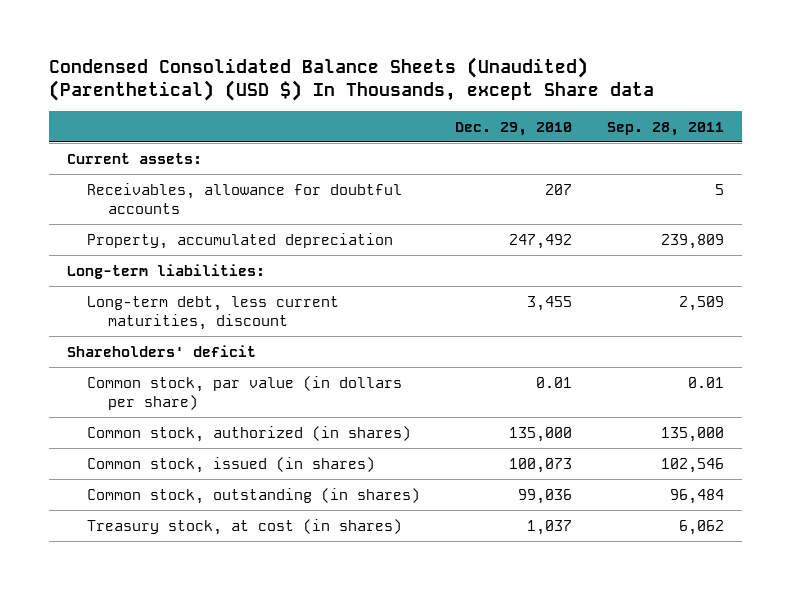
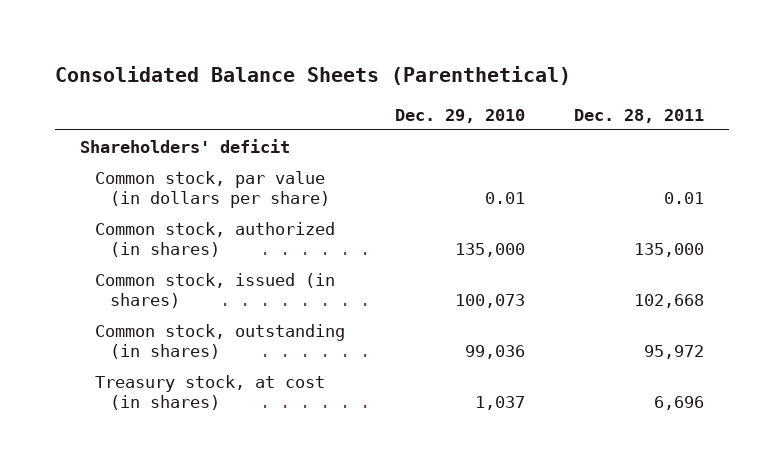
[49,56,655,101] Condensed Consolidated Balance Sheets (Unaudited) (Parenthetical) (USD $) In Thousands, except Share data -> [55,65,572,85] Consolidated Balance Sheets (Parenthetical)
[607,121,725,136] Sep. 28, 2011 -> none
none -> [574,108,705,123] Dec. 28, 2011
[66,152,202,164] Current assets: -> none
[87,182,403,215] Receivables, allowance for doubtful accounts -> none
[87,232,394,249] Property, accumulated depreciation -> none
[66,263,265,279] Long-term liabilities: -> none
[87,295,340,331] Long-term debt, less current maturities, discount -> none

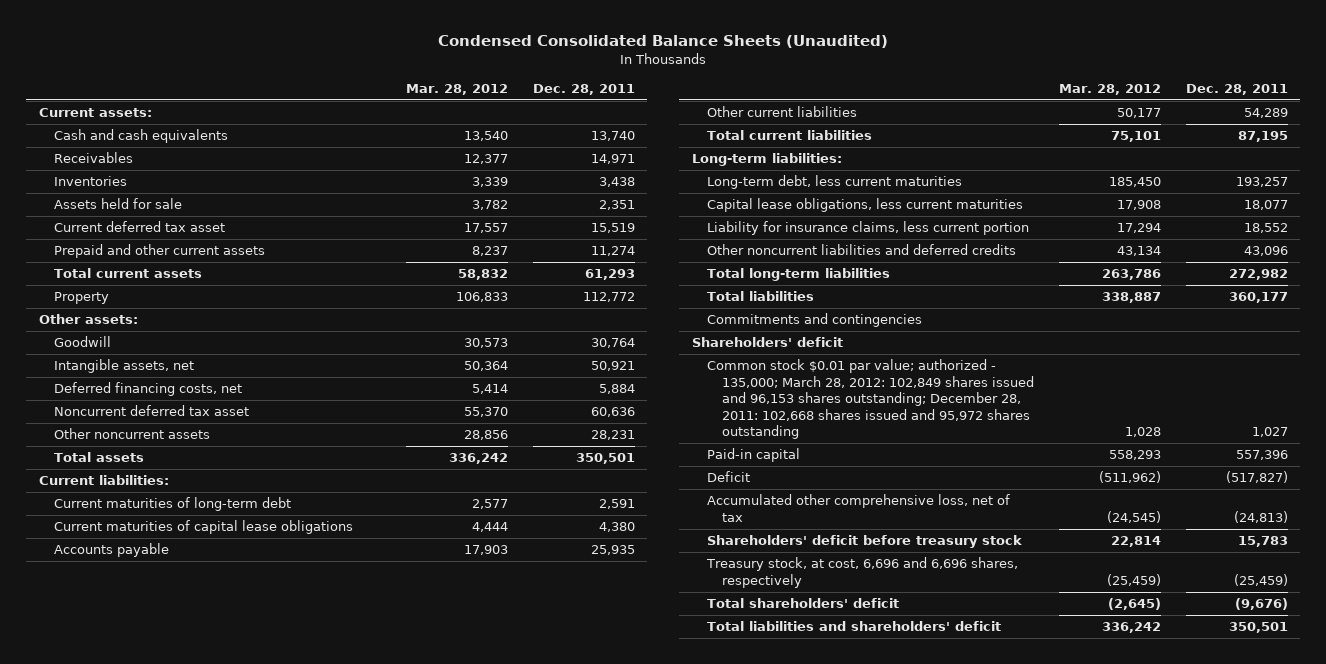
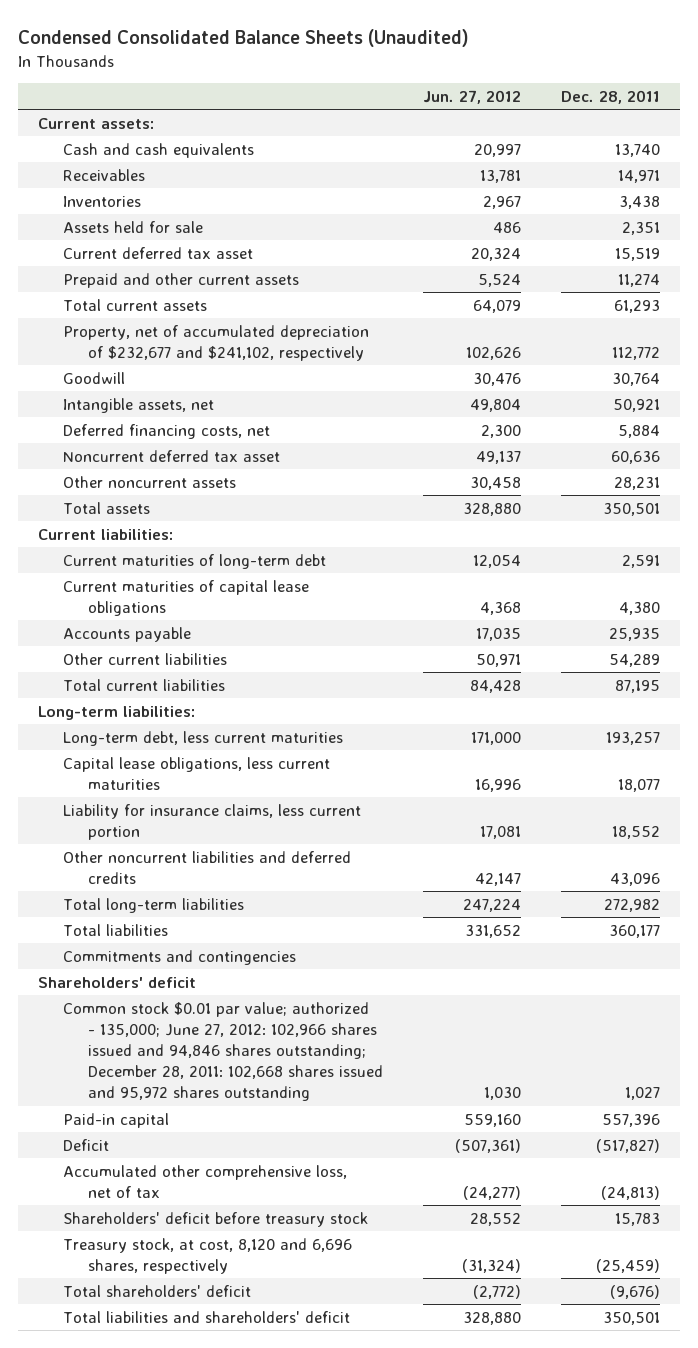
[405,83,508,95] Mar. 28, 2012 -> none
none -> [423,90,522,105] Jun. 27, 2012
[38,314,138,325] Other assets: -> none
[53,292,109,305] Property -> [63,324,370,361] Property, net of accumulated depreciation of $232,677 and $241,102, respectively
[706,359,1035,440] Common stock $0.01 par value; authorized - 135,000; March 28, 2012: 102,849 shares issued and 96,153 shares outstanding; December 28, 2011: 102,668 shares issued and 95,972 shares outstanding -> [63,1001,384,1102] Common stock $0.01 par value; authorized - 135,000; June 27, 2012: 102,966 shares issued and 94,846 shares outstanding; December 28, 2011: 102,668 shares issued and 95,972 shares outstanding
[705,557,1018,588] Treasury stock, at cost, 6,696 and 6,696 shares, respectively -> [63,1237,353,1274] Treasury stock, at cost, 8,120 and 6,696 shares, respectively

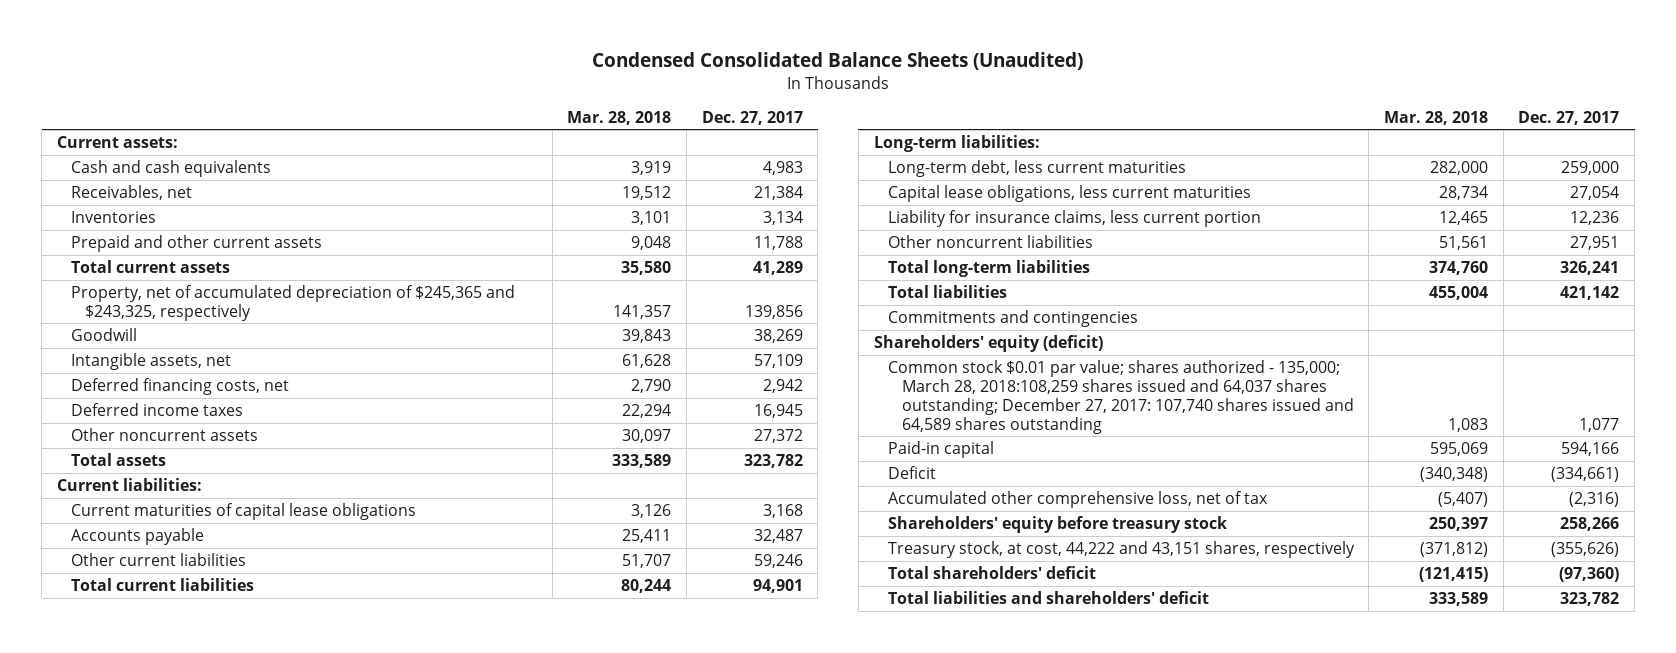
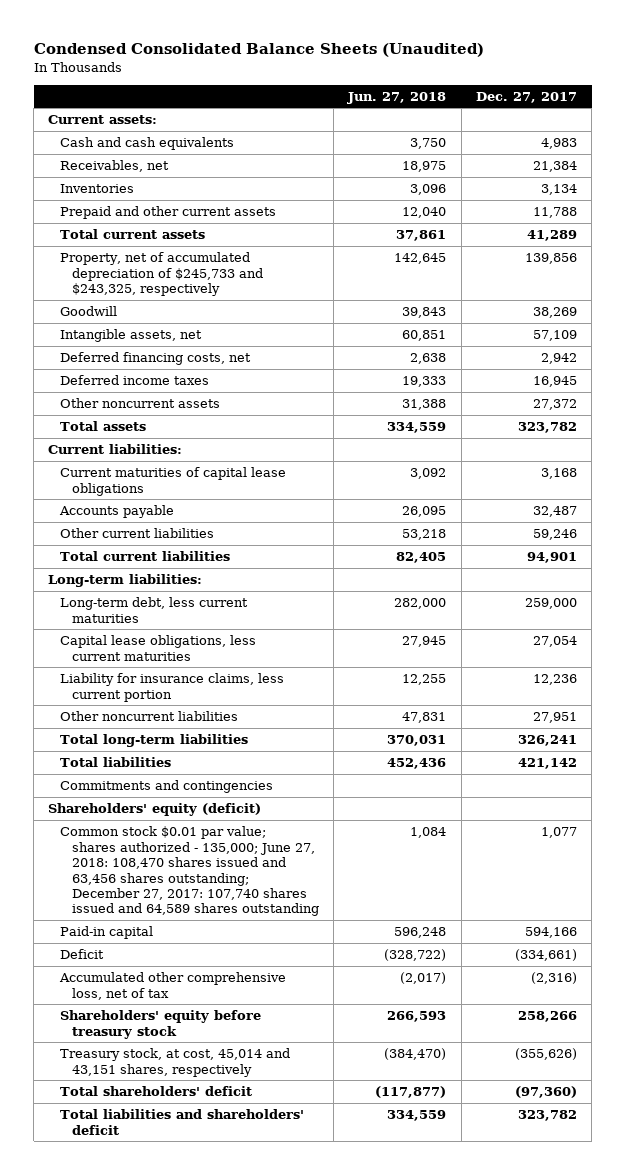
[567,110,672,125] Mar. 28, 2018 -> none
none -> [347,91,447,104] Jun. 27, 2018
[71,285,516,321] Property, net of accumulated depreciation of $245,365 and $243,325, respectively -> [60,252,263,297] Property, net of accumulated depreciation of $245,733 and $243,325, respectively
[887,360,1354,434] Common stock $0.01 par value; shares authorized - 135,000; March 28, 2018:108,259 shares issued and 64,037 shares outstanding; December 27, 2017: 107,740 shares issued and 64,589 shares outstanding -> [60,826,319,917] Common stock $0.01 par value; shares authorized - 135,000; June 27, 2018: 108,470 shares issued and 63,456 shares outstanding; December 27, 2017: 107,740 shares issued and 64,589 shares outstanding
[887,541,1355,559] Treasury stock, at cost, 44,222 and 43,151 shares, respectively -> [60,1048,291,1077] Treasury stock, at cost, 45,014 and 43,151 shares, respectively

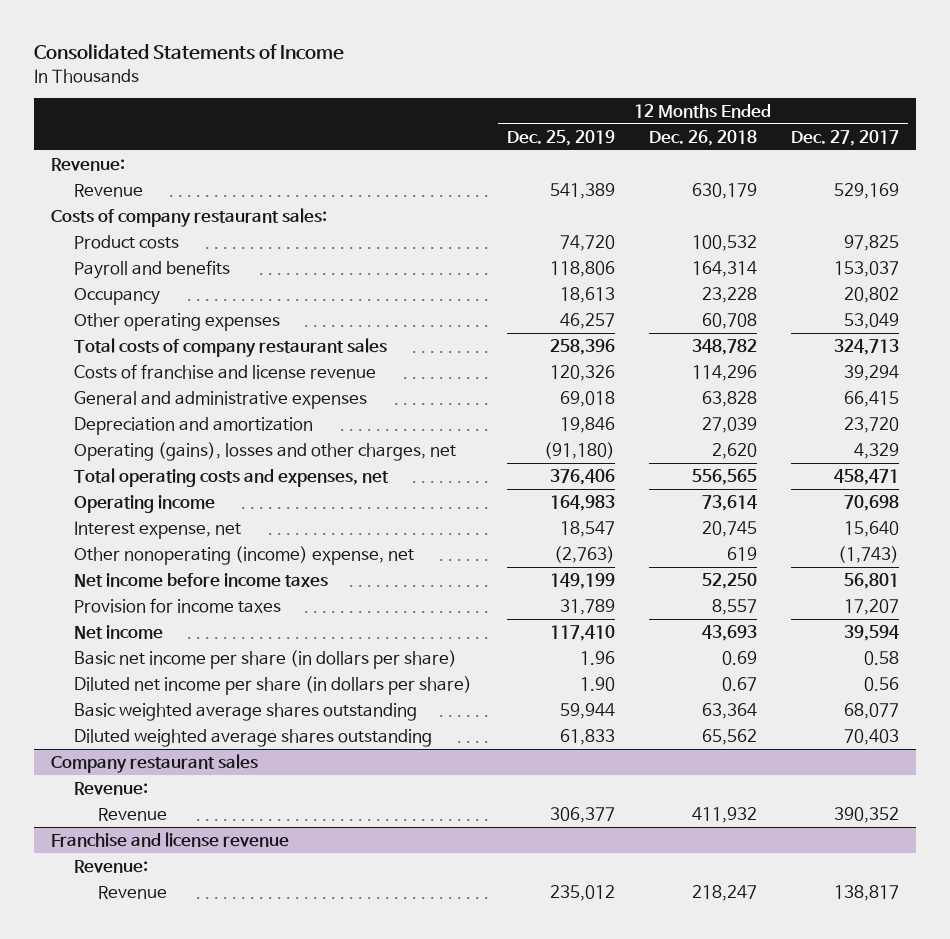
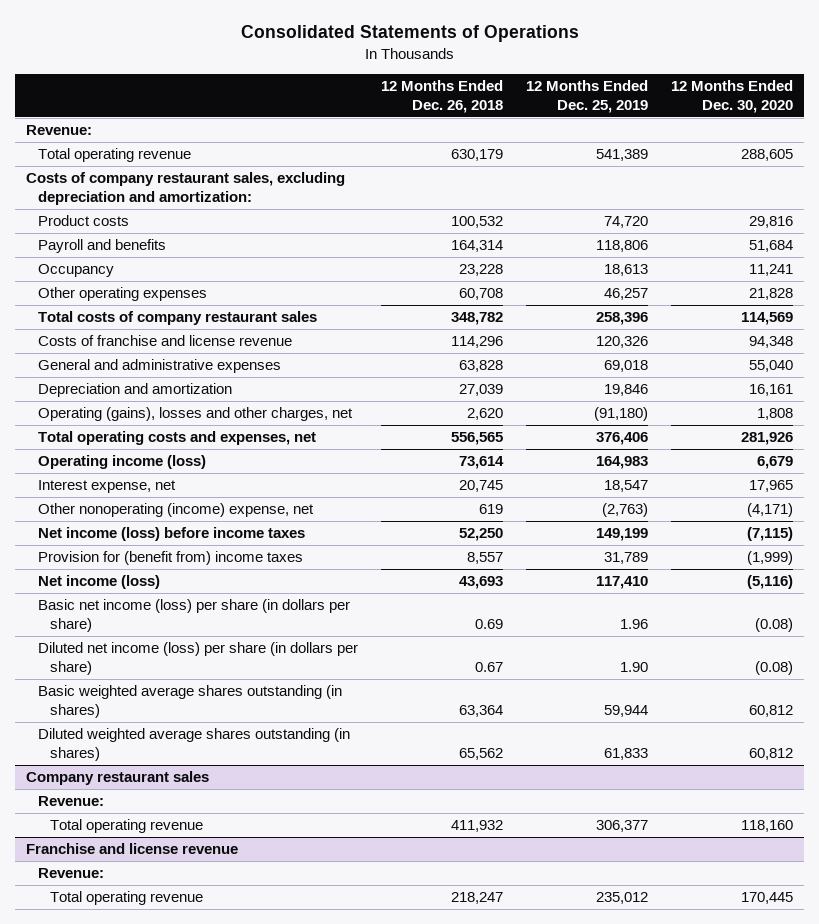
[33,44,344,61] Consolidated Statements of Income -> [240,25,579,43] Consolidated Statements of Operations
[791,129,900,146] Dec. 27, 2017 -> none
none -> [670,80,793,114] 12 Months Ended Dec. 30, 2020
[74,183,144,197] Revenue -> [38,148,192,163] Total operating revenue
[50,207,327,227] Costs of company restaurant sales: -> [26,172,346,206] Costs of company restaurant sales, excluding depreciation and amortization:
[74,494,216,513] Operating income -> [38,455,207,470] Operating income (loss)
[74,572,329,587] Net income before income taxes -> [38,527,306,542] Net income (loss) before income taxes
[74,597,282,613] Provision for income taxes -> [38,551,304,566] Provision for (benefit from) income taxes
[74,624,164,639] Net income -> [38,575,161,590] Net income (loss)
[74,649,458,669] Basic net income per share (in dollars per share) -> [38,599,351,633] Basic net income (loss) per share (in dollars per share)
[74,675,473,695] Diluted net income per share (in dollars per share) -> [38,642,359,676] Diluted net income (loss) per share (in dollars per share)
[74,702,418,721] Basic weighted average shares outstanding -> [38,685,343,719] Basic weighted average shares outstanding (in shares)
[74,728,433,747] Diluted weighted average shares outstanding -> [38,728,351,762] Diluted weighted average shares outstanding (in shares)
[98,807,168,821] Revenue -> [50,819,204,834] Total operating revenue
[98,885,168,899] Revenue -> [50,891,204,906] Total operating revenue

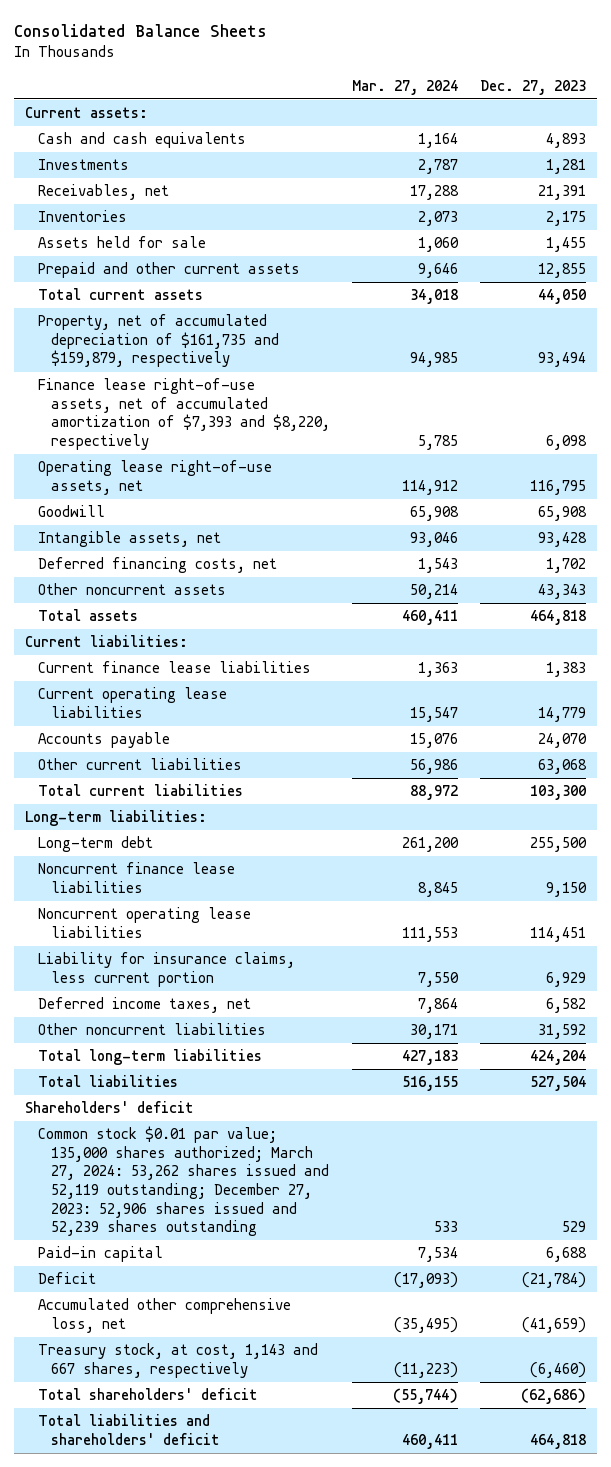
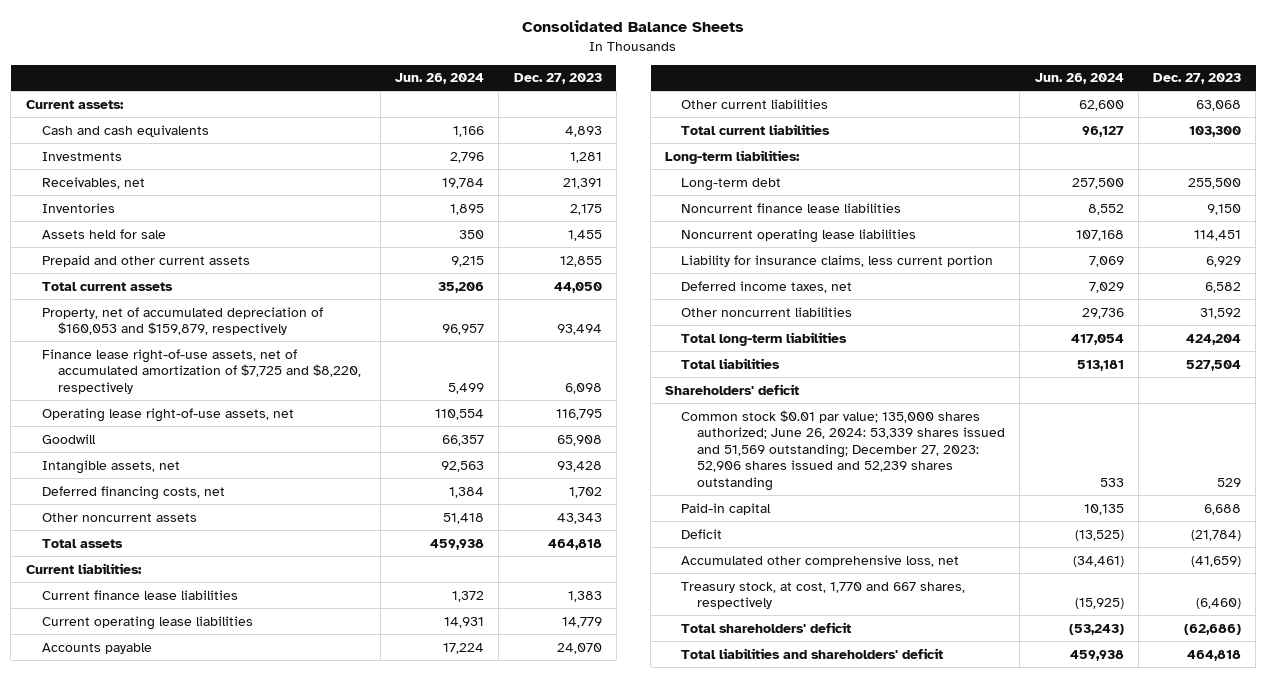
[351,79,458,95] Mar. 27, 2024 -> none
none -> [395,73,485,85] Jun. 26, 2024
[38,314,279,368] Property, net of accumulated depreciation of $161,735 and $159,879, respectively -> [41,306,323,336] Property, net of accumulated depreciation of $160,053 and $159,879, respectively
[38,378,330,451] Finance lease right-of-use assets, net of accumulated amortization of $7,393 and $8,220, respectively -> [41,348,361,394] Finance lease right-of-use assets, net of accumulated amortization of $7,725 and $8,220, respectively
[38,1126,329,1237] Common stock $0.01 par value; 135,000 shares authorized; March 27, 2024: 53,262 shares issued and 52,119 outstanding; December 27, 2023: 52,906 shares issued and 52,239 shares outstanding -> [681,409,1006,491] Common stock $0.01 par value; 135,000 shares authorized; June 26, 2024: 53,339 shares issued and 51,569 outstanding; December 27, 2023: 52,906 shares issued and 52,239 shares outstanding
[38,1343,319,1378] Treasury stock, at cost, 1,143 and 667 shares, respectively -> [681,581,966,610] Treasury stock, at cost, 1,770 and 667 shares, respectively

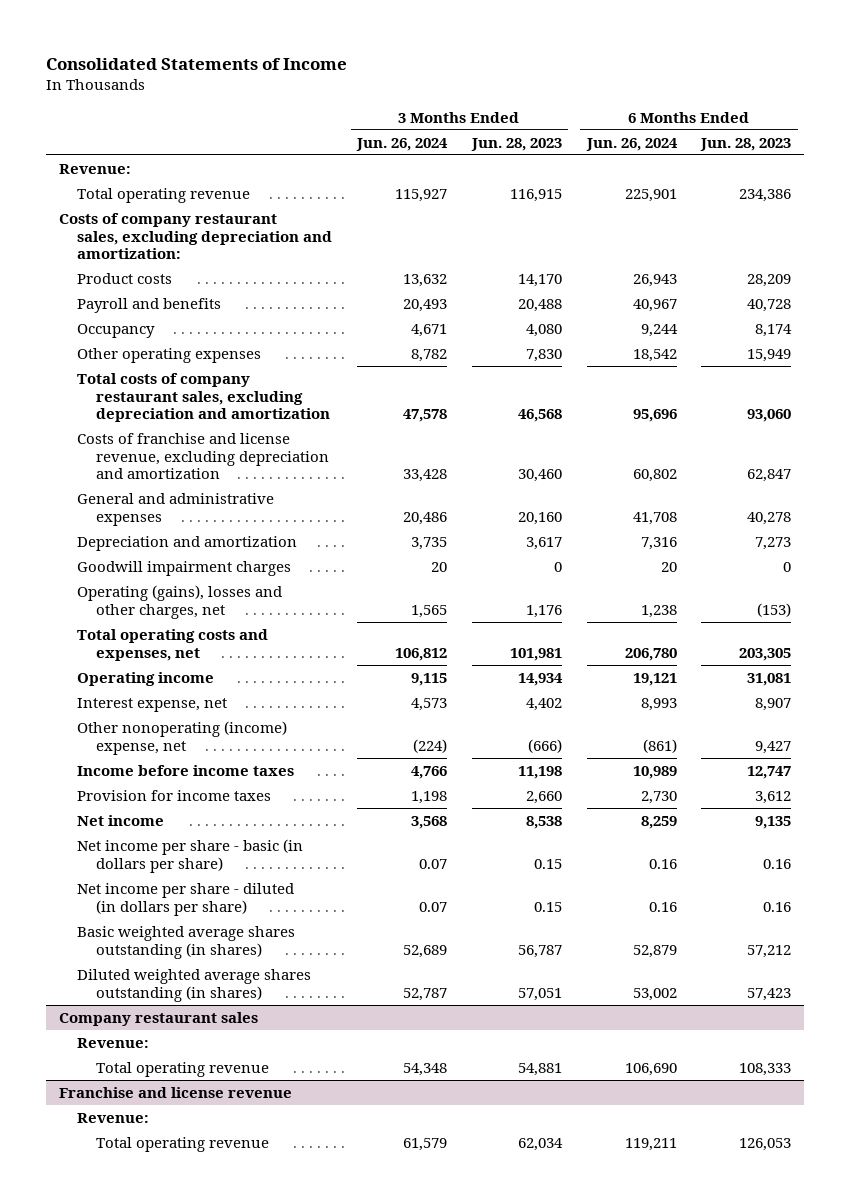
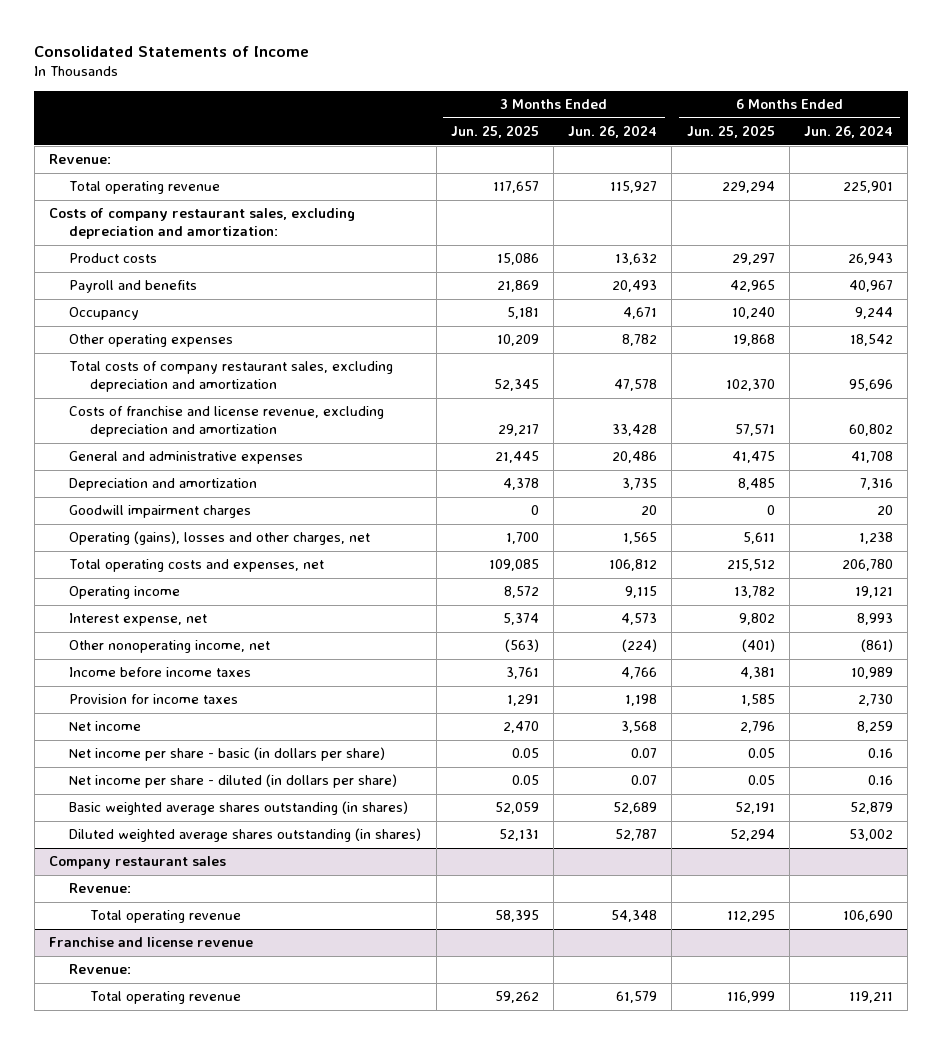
[470,137,562,151] Jun. 28, 2023 -> none
[700,137,792,151] Jun. 28, 2023 -> none
none -> [450,125,539,139] Jun. 25, 2025
none -> [686,125,775,139] Jun. 25, 2025
[77,720,288,755] Other nonoperating (income) expense, net -> [69,640,271,654] Other nonoperating income, net

